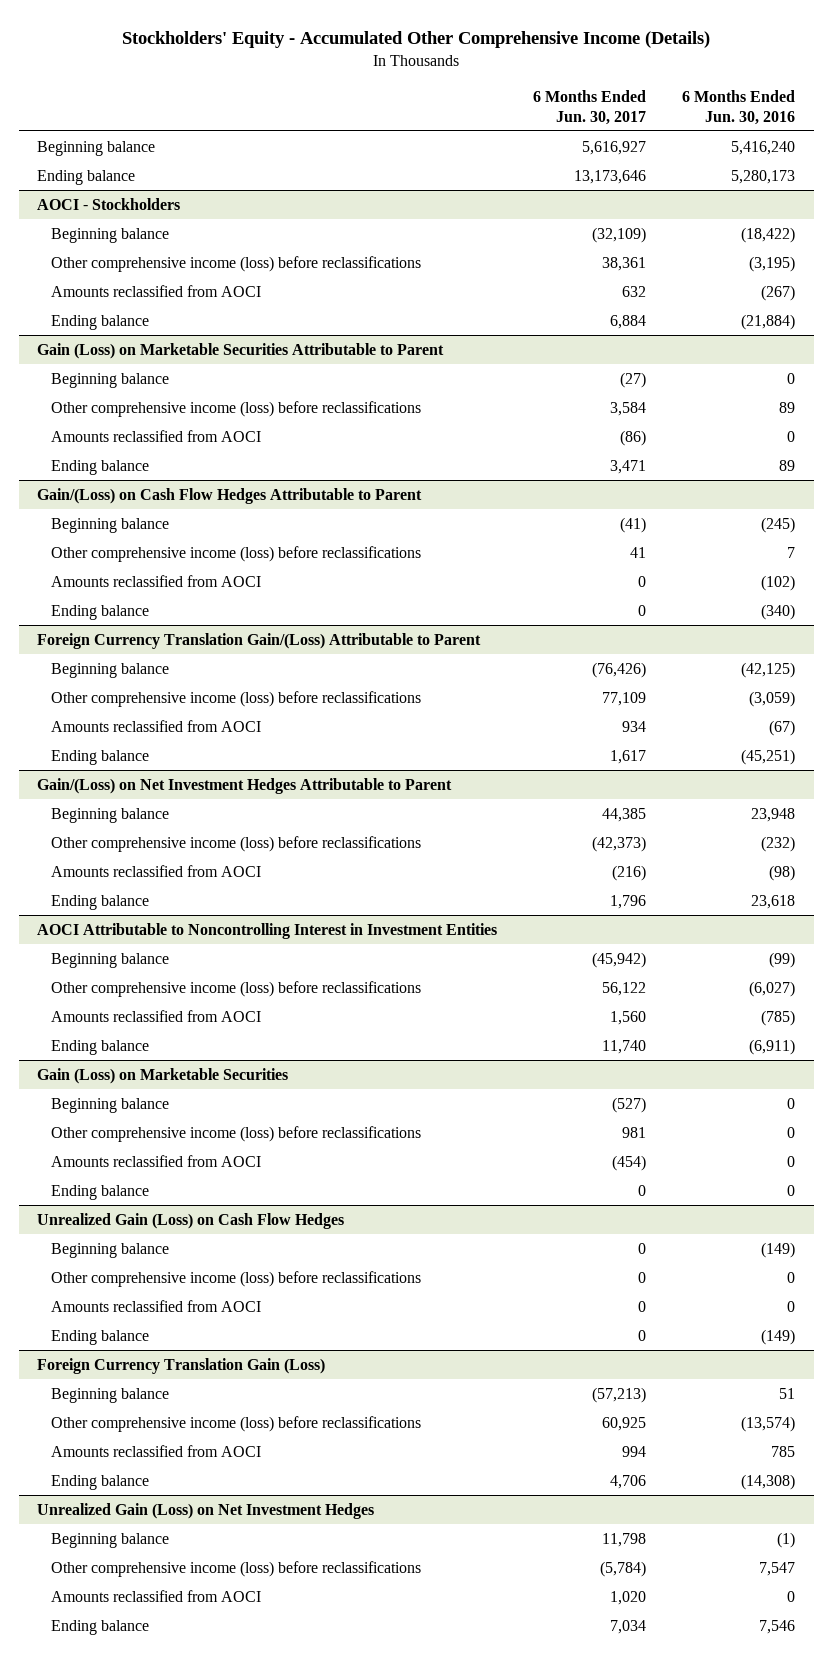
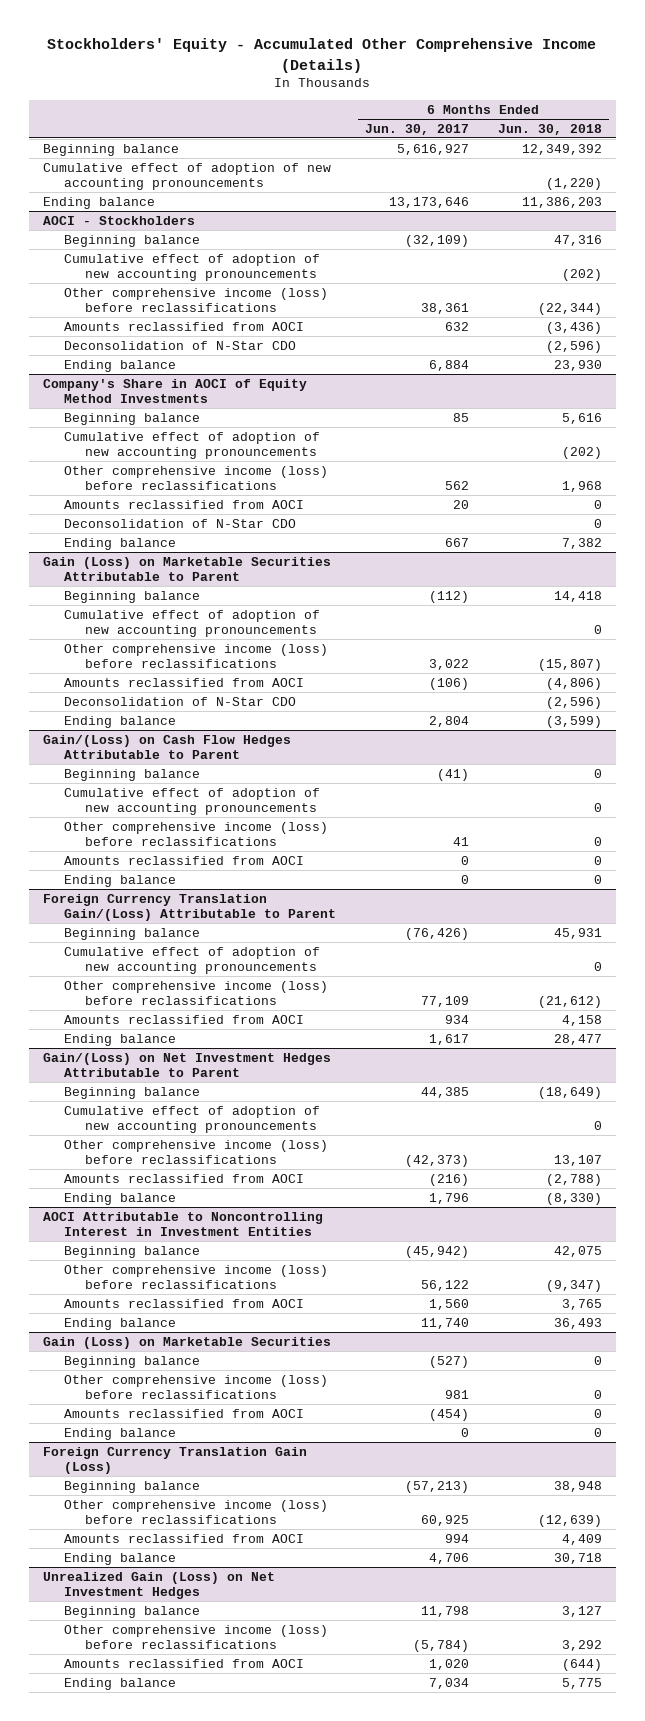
[682,89,796,125] 6 Months Ended Jun. 30, 2016 -> none
none -> [497,123,602,135] Jun. 30, 2018
none -> [43,162,332,190] Cumulative effect of adoption of new accounting pronouncements
none -> [63,253,320,281] Cumulative effect of adoption of new accounting pronouncements
none -> [63,340,296,350] Deconsolidation of N-Star CDO
none -> [43,378,308,403] Company's Share in AOCI of Equity Method Investments
none -> [63,412,200,425] Beginning balance
none -> [63,431,320,459] Cumulative effect of adoption of new accounting pronouncements
none -> [63,465,328,490] Other comprehensive income (loss) before reclassifications
none -> [63,499,304,509] Amounts reclassified from AOCI
none -> [63,518,296,528] Deconsolidation of N-Star CDO
none -> [63,537,176,550] Ending balance
[620,371,647,388] (27) -> [428,590,469,603] (112)
none -> [63,609,320,637] Cumulative effect of adoption of new accounting pronouncements
[610,401,647,416] 3,584 -> [428,658,469,670] 3,022
[620,429,647,446] (86) -> [428,677,469,690] (106)
none -> [63,696,296,706] Deconsolidation of N-Star CDO
[610,459,647,474] 3,471 -> [428,715,469,727] 2,804
none -> [63,787,320,815] Cumulative effect of adoption of new accounting pronouncements
none -> [63,946,320,974] Cumulative effect of adoption of new accounting pronouncements
none -> [63,1105,320,1133] Cumulative effect of adoption of new accounting pronouncements
[37,1212,345,1229] Unrealized Gain (Loss) on Cash Flow Hedges -> none
[51,1242,170,1258] Beginning balance -> none
[51,1270,422,1287] Other comprehensive income (loss) before reclassifications -> none
[51,1299,262,1312] Amounts reclassified from AOCI -> none
[51,1329,150,1345] Ending balance -> none

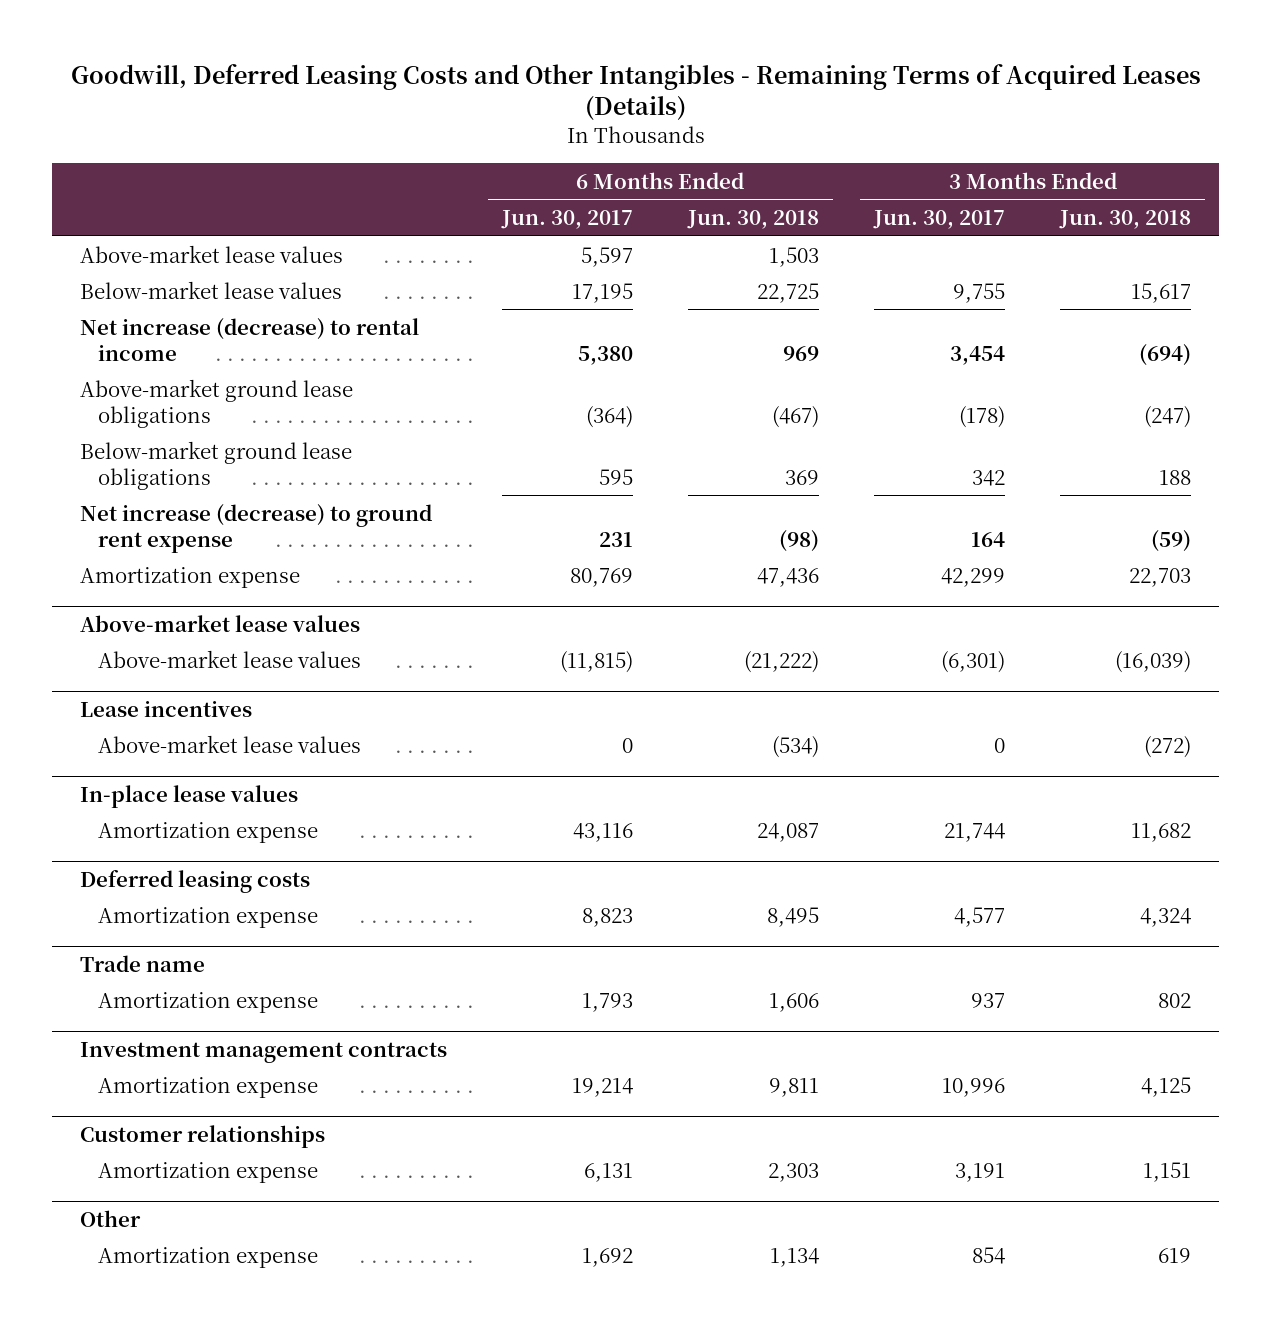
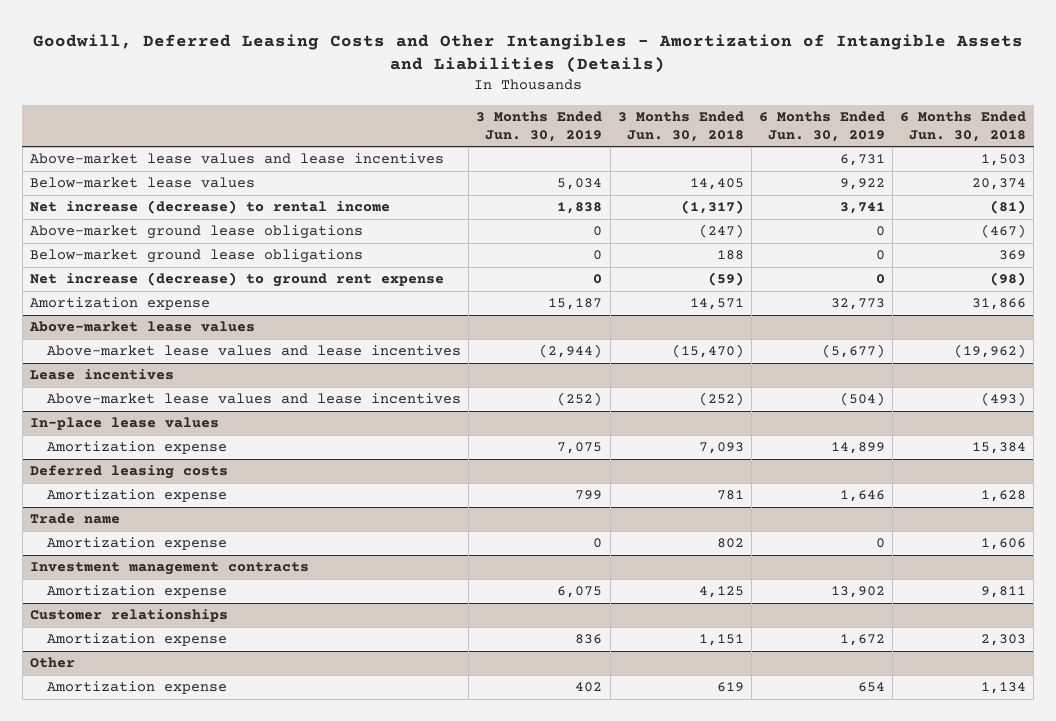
[70,63,1201,121] Goodwill, Deferred Leasing Costs and Other Intangibles - Remaining Terms of Acquired Leases (Details) -> [33,33,1024,74] Goodwill, Deferred Leasing Costs and Other Intangibles - Amortization of Intangible Assets and Liabilities (Details)
[500,210,633,230] Jun. 30, 2017 -> none
[873,210,1006,230] Jun. 30, 2017 -> none
none -> [476,110,603,142] 3 Months Ended Jun. 30, 2019
none -> [758,110,885,142] 6 Months Ended Jun. 30, 2019
[79,244,343,263] Above-market lease values -> [29,153,444,165] Above-market lease values and lease incentives
[757,282,820,303] 22,725 -> [972,178,1027,191] 20,374
[1131,282,1192,303] 15,617 -> [689,178,744,191] 14,405
[783,345,820,361] 969 -> [990,200,1027,215] (81)
[1139,343,1192,366] (694) -> [680,200,744,215] (1,317)
[757,567,820,587] 47,436 -> [972,298,1027,311] 31,866
[1129,567,1192,587] 22,703 -> [689,298,744,311] 14,571
[98,649,362,668] Above-market lease values -> [47,345,462,357] Above-market lease values and lease incentives
[744,650,820,673] (21,222) -> [954,344,1027,359] (19,962)
[1115,650,1192,673] (16,039) -> [671,344,744,359] (15,470)
[98,734,362,753] Above-market lease values -> [47,393,462,405] Above-market lease values and lease incentives
[772,735,820,758] (534) -> [981,392,1027,407] (493)
[1144,735,1192,758] (272) -> [698,392,744,407] (252)
[757,822,820,842] 24,087 -> [972,442,1027,455] 15,384
[1131,822,1192,842] 11,682 -> [698,442,744,455] 7,093
[767,906,820,927] 8,495 -> [981,490,1027,503] 1,628
[1140,907,1192,927] 4,324 -> [716,490,744,501] 781

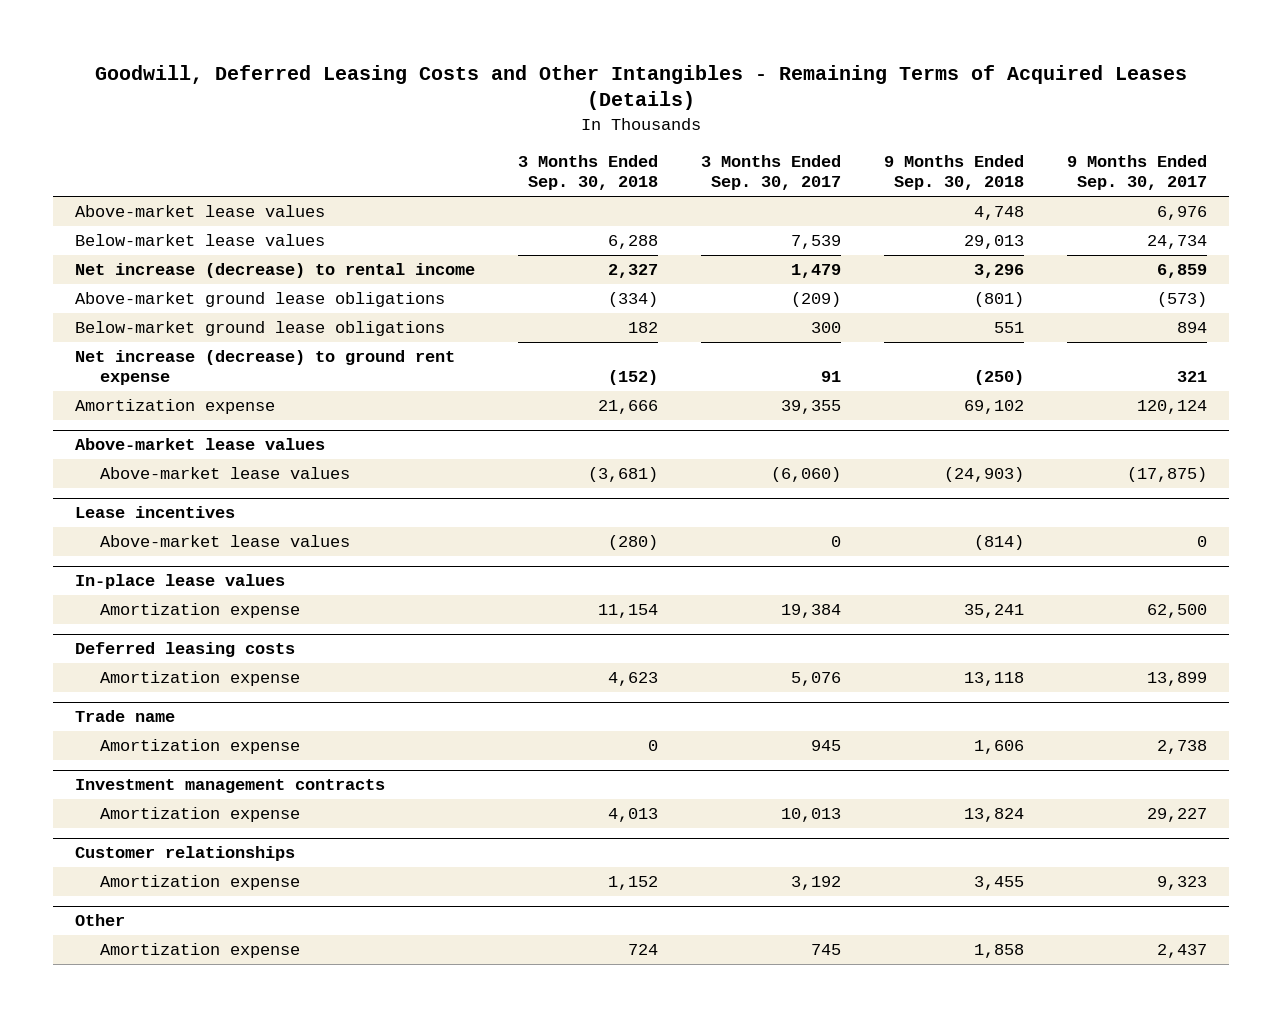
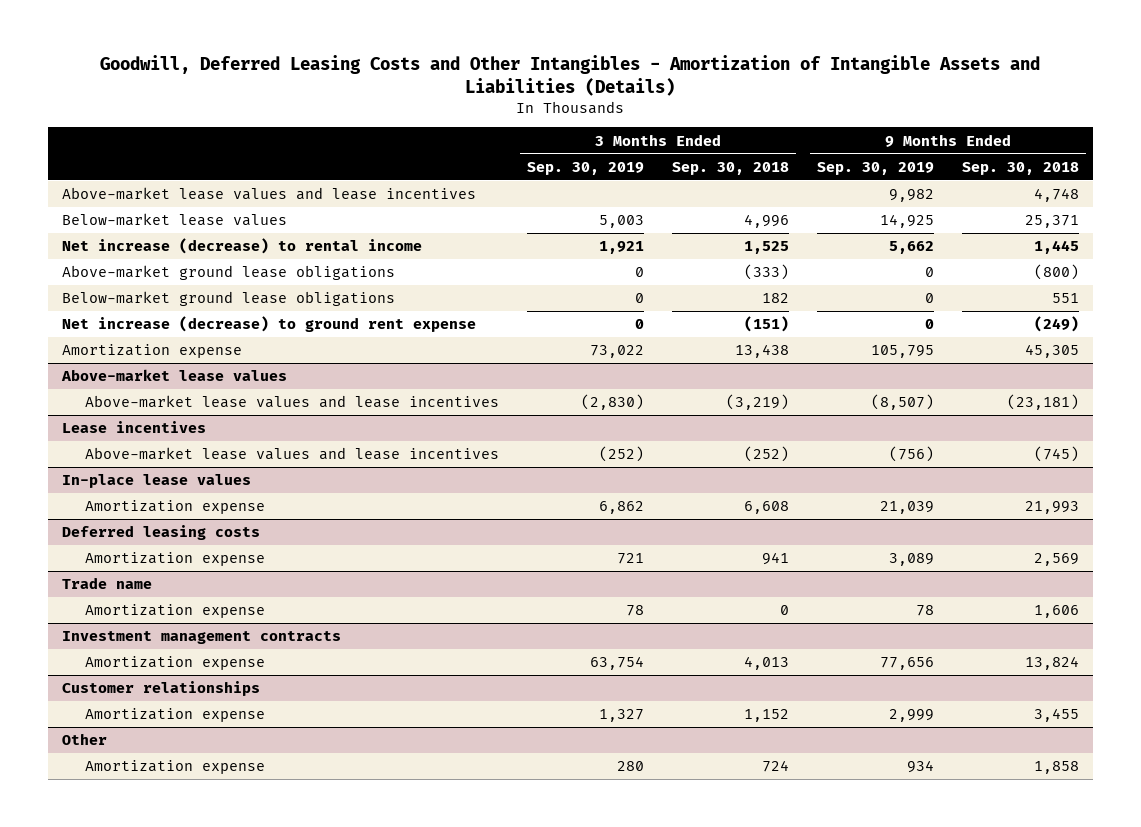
[94,64,1187,111] Goodwill, Deferred Leasing Costs and Other Intangibles - Remaining Terms of Acquired Leases (Details) -> [100,55,1041,97] Goodwill, Deferred Leasing Costs and Other Intangibles - Amortization of Intangible Assets and Liabilities (Details)
[700,155,841,191] 3 Months Ended Sep. 30, 2017 -> none
[1067,155,1208,191] 9 Months Ended Sep. 30, 2017 -> none
none -> [526,161,644,175] Sep. 30, 2019
none -> [816,161,934,175] Sep. 30, 2019
[74,205,325,218] Above-market lease values -> [61,187,476,201] Above-market lease values and lease incentives
[607,235,658,250] 6,288 -> [743,214,789,229] 4,996
[964,235,1025,250] 29,013 -> [1025,215,1080,229] 25,371
[607,264,658,279] 2,327 -> [743,241,789,255] 1,525
[974,264,1025,279] 3,296 -> [1034,240,1080,255] 1,445
[607,292,658,308] (334) -> [743,264,789,281] (333)
[974,292,1025,308] (801) -> [1034,264,1080,281] (800)
[607,370,658,386] (152) -> [743,316,789,333] (151)
[974,370,1025,386] (250) -> [1034,316,1080,333] (249)
[597,400,658,415] 21,666 -> [734,344,789,359] 13,438
[964,400,1025,415] 69,102 -> [1025,344,1080,359] 45,305
[100,467,351,480] Above-market lease values -> [84,395,499,409] Above-market lease values and lease incentives
[587,467,658,483] (3,681) -> [725,394,789,411] (3,219)
[944,467,1025,483] (24,903) -> [1007,394,1080,411] (23,181)
[100,535,351,548] Above-market lease values -> [84,447,499,461] Above-market lease values and lease incentives
[607,535,658,551] (280) -> [743,446,789,463] (252)
[974,535,1025,551] (814) -> [1034,446,1080,463] (745)
[597,604,658,619] 11,154 -> [743,501,789,515] 6,608
[964,604,1025,619] 35,241 -> [1025,501,1080,515] 21,993
[607,672,658,687] 4,623 -> [761,552,789,566] 941
[964,672,1025,687] 13,118 -> [1034,553,1080,567] 2,569

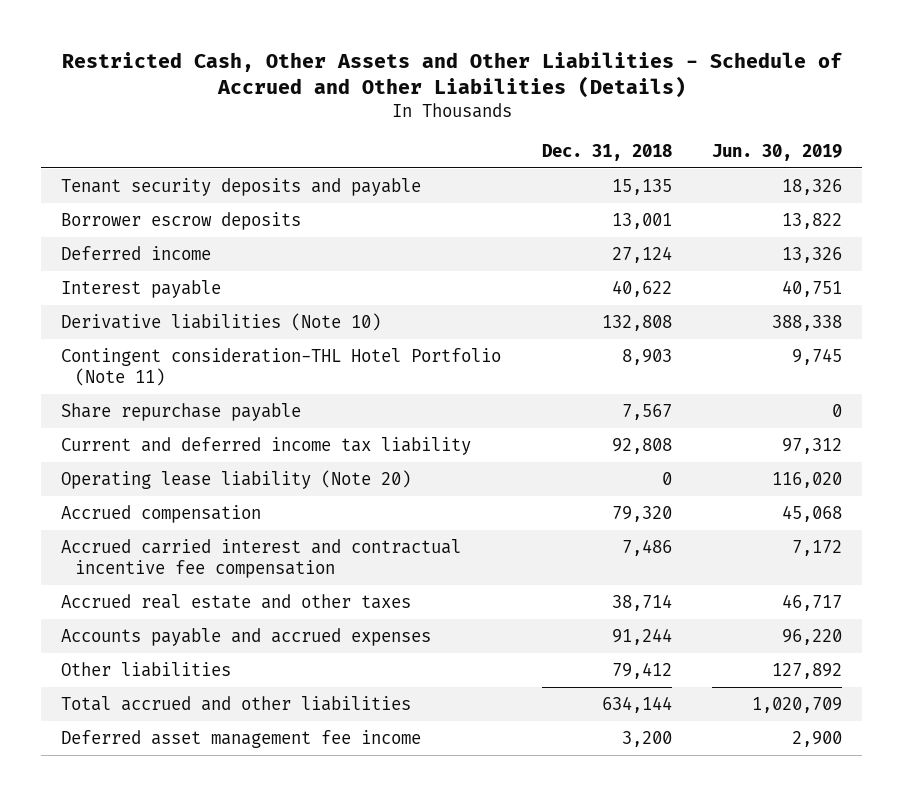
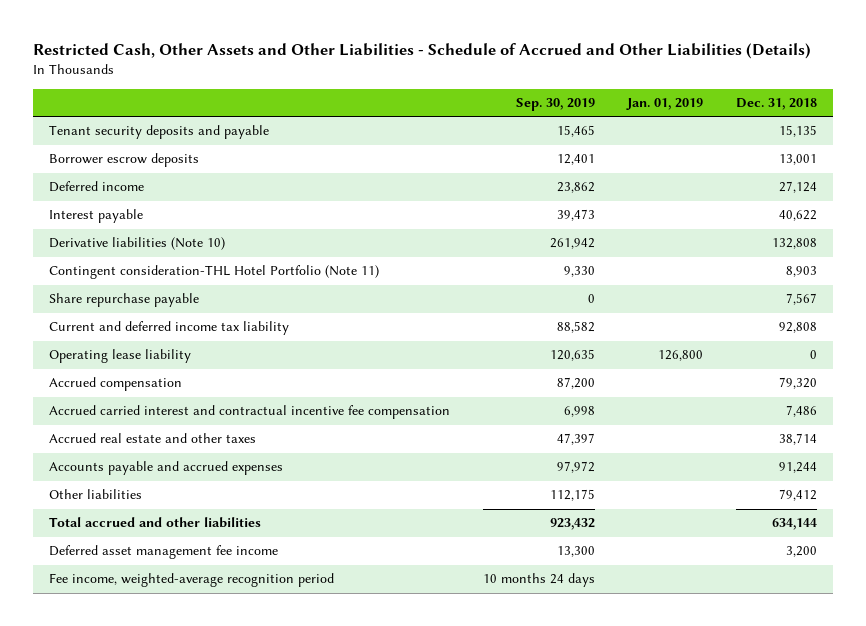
[711,143,842,161] Jun. 30, 2019 -> none
none -> [515,97,595,111] Sep. 30, 2019
none -> [626,97,704,110] Jan. 01, 2019
[61,469,412,489] Operating lease liability (Note 20) -> [49,349,192,364] Operating lease liability
none -> [49,573,335,588] Fee income, weighted-average recognition period

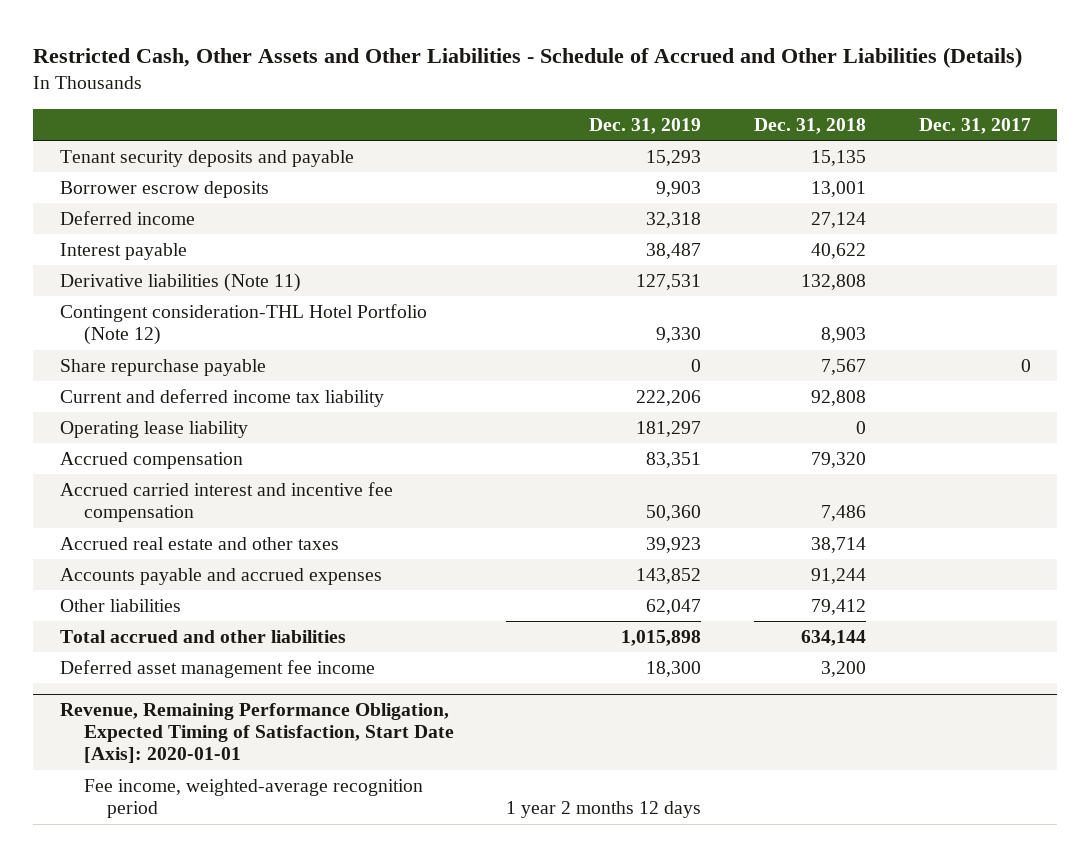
[515,97,595,111] Sep. 30, 2019 -> none
[626,97,704,110] Jan. 01, 2019 -> none
none -> [589,117,702,134] Dec. 31, 2019
none -> [918,117,1031,134] Dec. 31, 2017
[49,237,226,251] Derivative liabilities (Note 10) -> [59,272,301,292] Derivative liabilities (Note 11)
[49,265,380,280] Contingent consideration-THL Hotel Portfolio (Note 11) -> [59,303,427,346] Contingent consideration-THL Hotel Portfolio (Note 12)
[49,405,451,420] Accrued carried interest and contractual incentive fee compensation -> [59,481,393,523] Accrued carried interest and incentive fee compensation
none -> [59,703,454,764] Revenue, Remaining Performance Obligation, Expected Timing of Satisfaction, Start Date [Axis]: 2020-01-01

